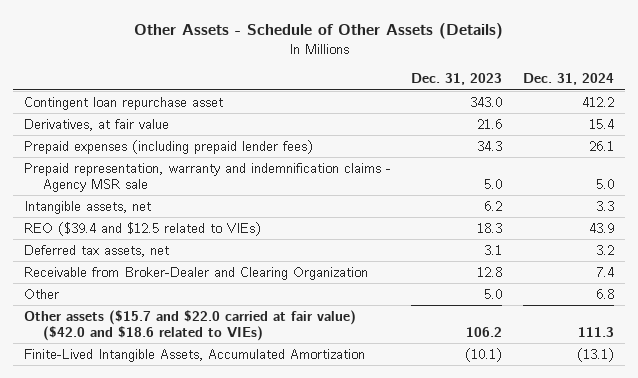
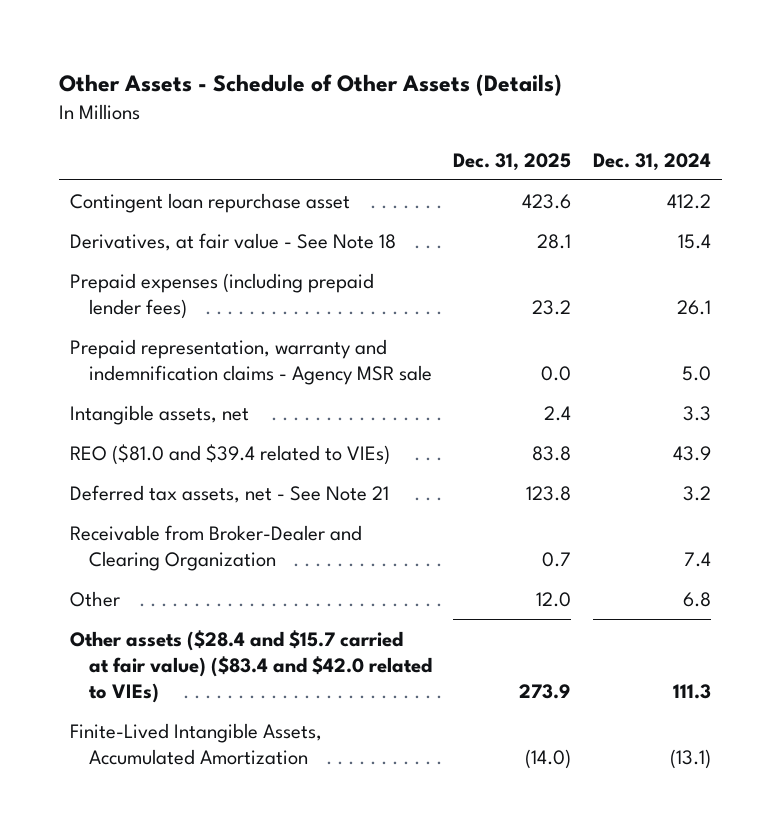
[411,73,503,86] Dec. 31, 2023 -> none
none -> [453,152,572,171] Dec. 31, 2025
[23,118,169,131] Derivatives, at fair value -> [70,232,397,251] Derivatives, at fair value - See Note 18
[23,221,261,236] REO ($39.4 and $12.5 related to VIEs) -> [70,443,391,465] REO ($81.0 and $39.4 related to VIEs)
[23,244,169,257] Deferred tax assets, net -> [70,484,390,503] Deferred tax assets, net - See Note 21
[23,309,356,342] Other assets ($15.7 and $22.0 carried at fair value) ($42.0 and $18.6 related to VIEs) -> [70,629,432,704] Other assets ($28.4 and $15.7 carried at fair value) ($83.4 and $42.0 related to VIEs)

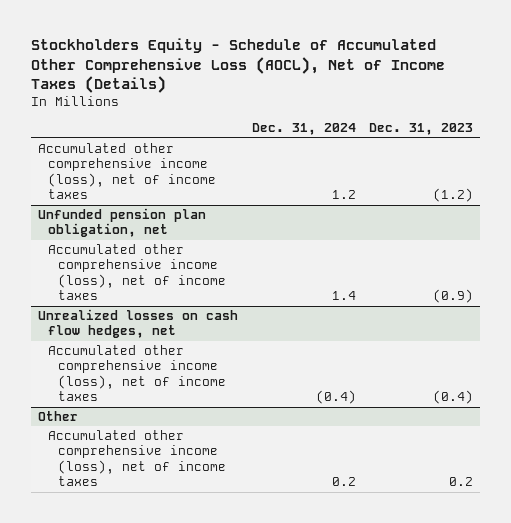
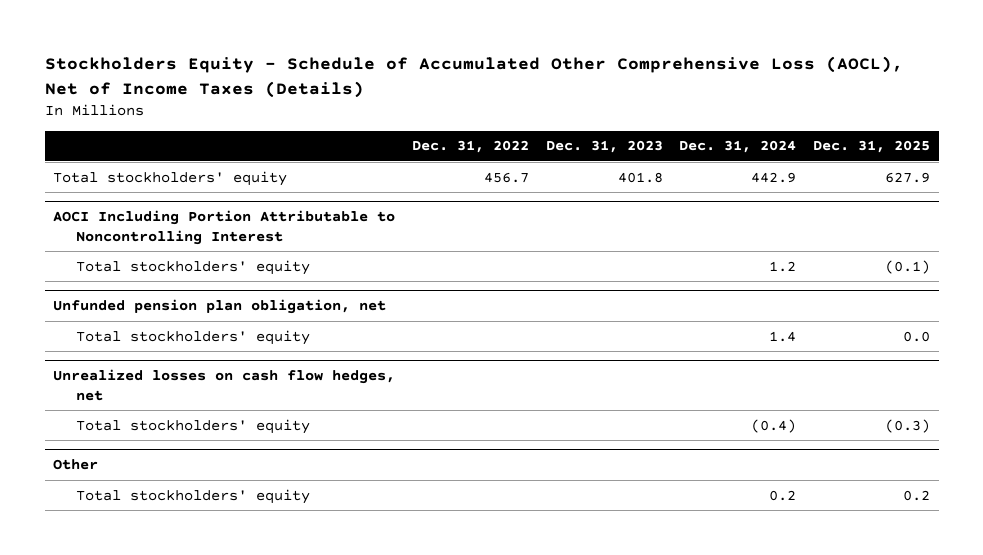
none -> [411,140,529,154] Dec. 31, 2022
none -> [813,140,931,154] Dec. 31, 2025
[37,142,216,200] Accumulated other comprehensive income (loss), net of income taxes -> none
none -> [53,170,288,186] Total stockholders' equity
none -> [53,210,396,245] AOCI Including Portion Attributable to Noncontrolling Interest
none -> [76,259,311,275] Total stockholders' equity
[47,243,226,301] Accumulated other comprehensive income (loss), net of income taxes -> none
none -> [76,329,311,345] Total stockholders' equity
[47,344,226,402] Accumulated other comprehensive income (loss), net of income taxes -> none
none -> [76,418,311,434] Total stockholders' equity
[47,429,226,487] Accumulated other comprehensive income (loss), net of income taxes -> none
none -> [76,488,311,504] Total stockholders' equity

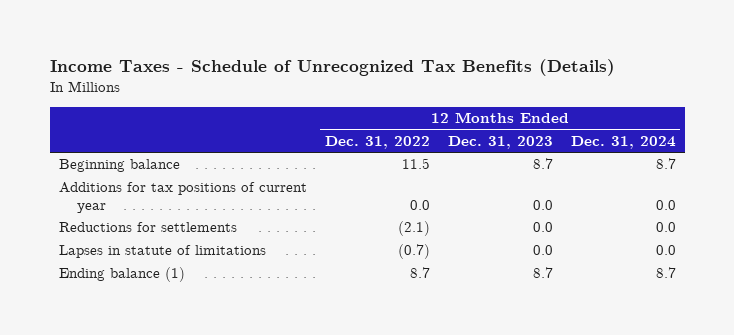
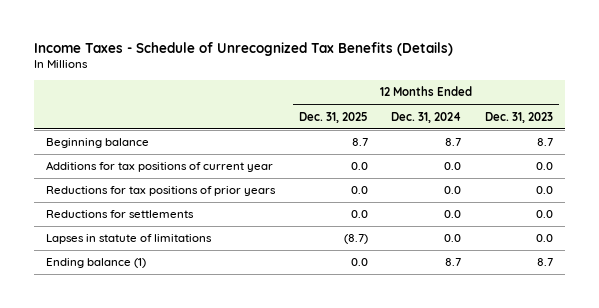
[324,135,430,149] Dec. 31, 2022 -> none
none -> [298,111,368,123] Dec. 31, 2025
none -> [46,186,277,197] Reductions for tax positions of prior years

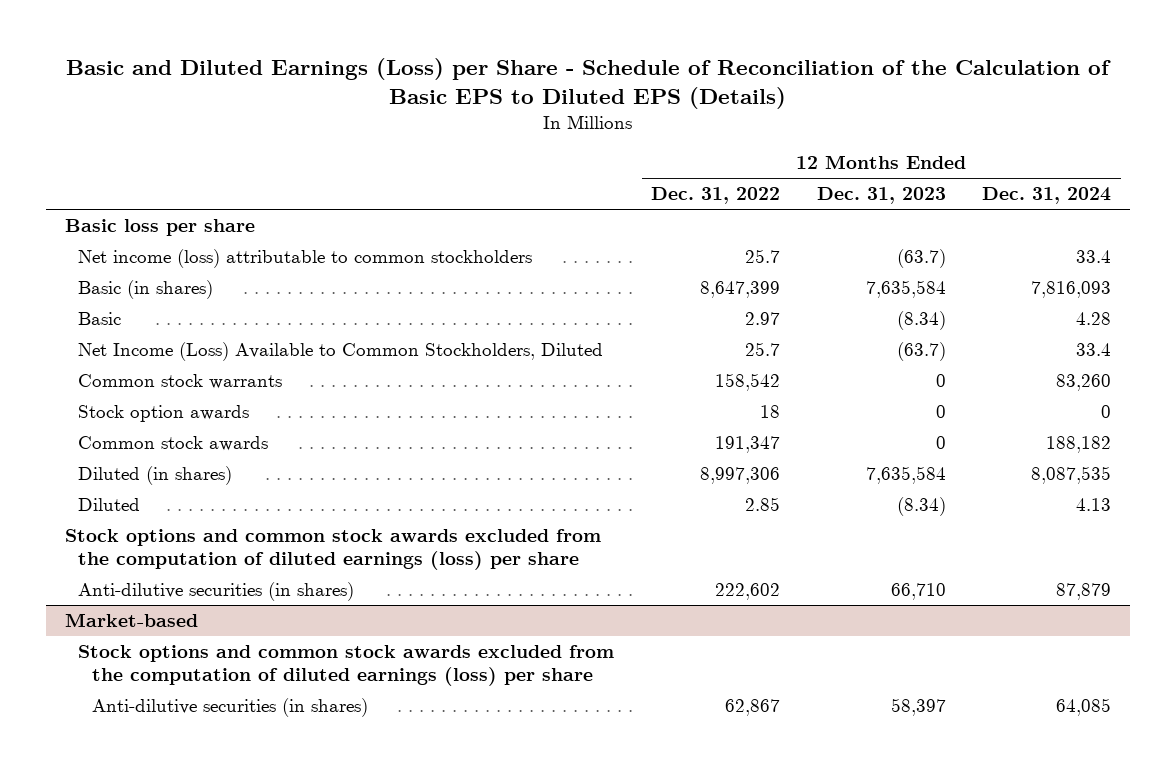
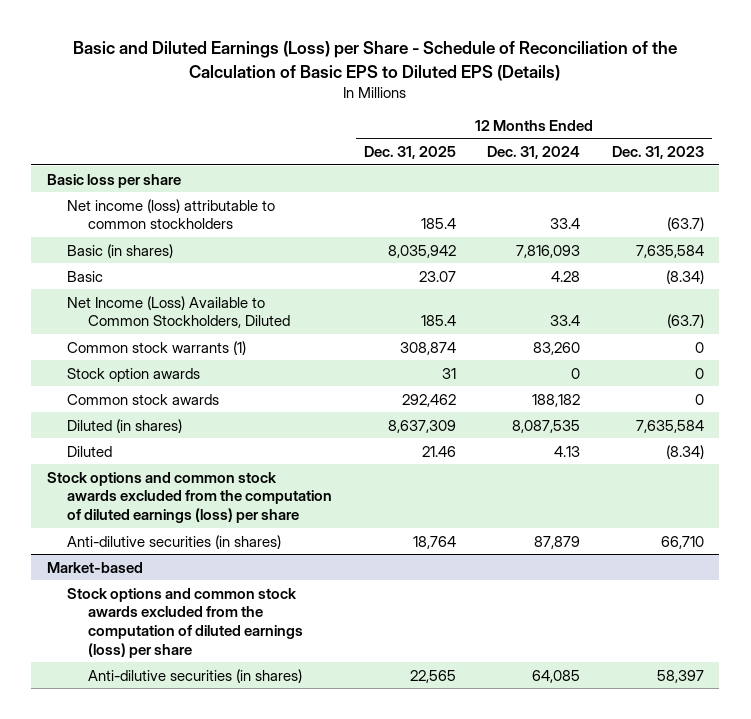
[650,187,780,205] Dec. 31, 2022 -> none
none -> [363,146,456,160] Dec. 31, 2025
[78,373,283,389] Common stock warrants -> [67,340,247,355] Common stock warrants (1)

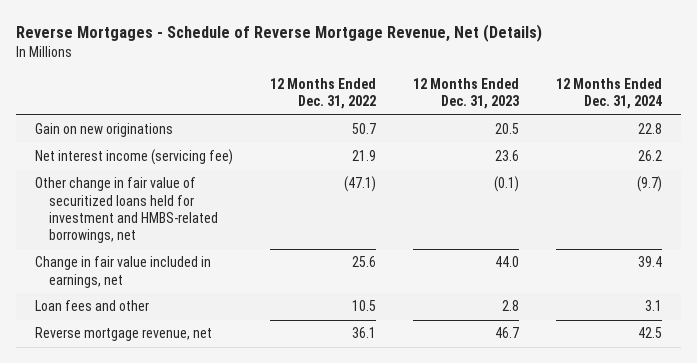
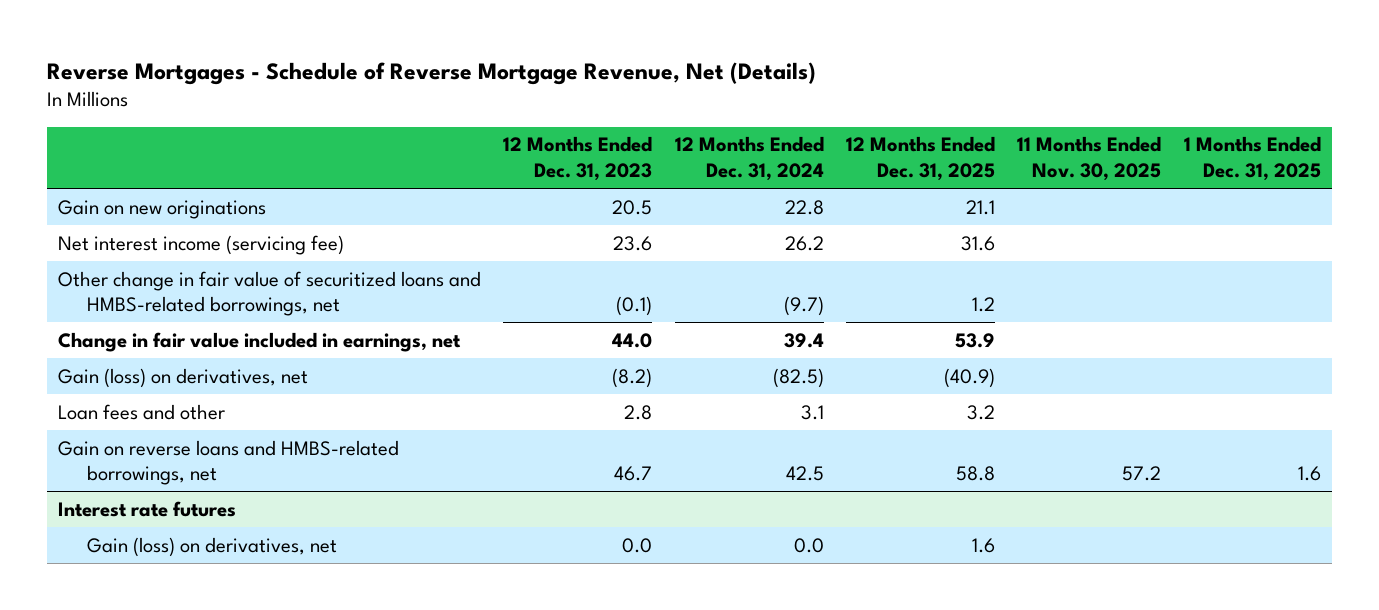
[269,78,376,110] 12 Months Ended Dec. 31, 2022 -> none
none -> [845,136,995,182] 12 Months Ended Dec. 31, 2025
none -> [1017,136,1162,182] 11 Months Ended Nov. 30, 2025
none -> [1183,136,1321,182] 1 Months Ended Dec. 31, 2025
[34,177,218,244] Other change in fair value of securitized loans held for investment and HMBS-related borrowings, net -> [57,270,481,317] Other change in fair value of securitized loans and HMBS-related borrowings, net
none -> [57,367,308,388] Gain (loss) on derivatives, net
[34,327,212,342] Reverse mortgage revenue, net -> [57,439,399,486] Gain on reverse loans and HMBS-related borrowings, net
none -> [57,500,236,517] Interest rate futures
none -> [87,536,338,557] Gain (loss) on derivatives, net

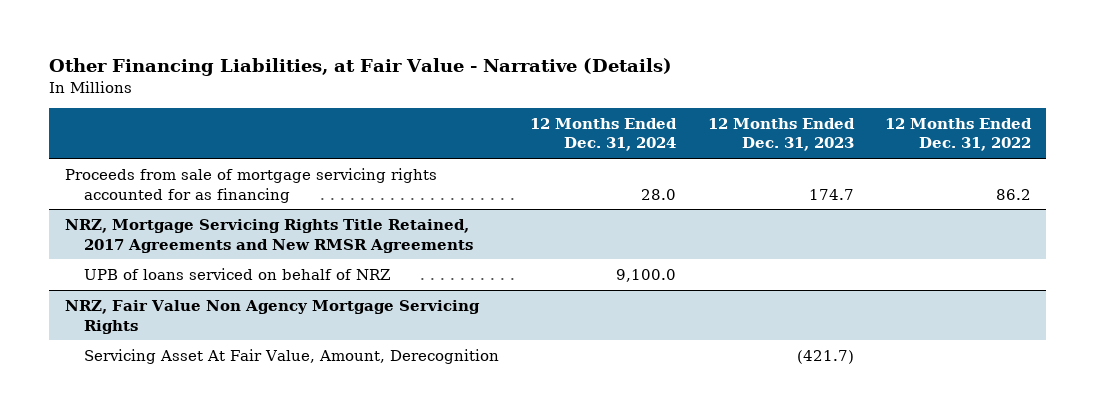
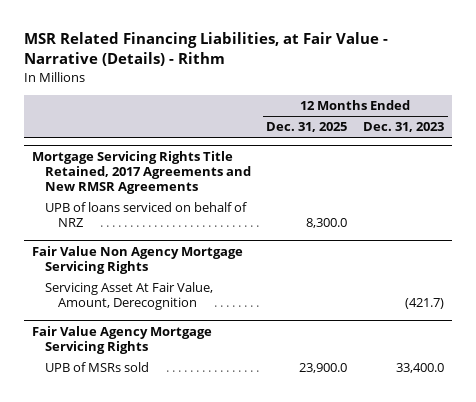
[48,58,672,77] Other Financing Liabilities, at Fair Value - Narrative (Details) -> [23,32,388,67] MSR Related Financing Liabilities, at Fair Value - Narrative (Details) - Rithm
[530,117,678,152] 12 Months Ended Dec. 31, 2024 -> none
[884,117,1032,152] 12 Months Ended Dec. 31, 2022 -> none
none -> [266,122,348,133] Dec. 31, 2025
[64,167,437,203] Proceeds from sale of mortgage servicing rights accounted for as financing -> none
[64,218,474,253] NRZ, Mortgage Servicing Rights Title Retained, 2017 Agreements and New RMSR Agreements -> [31,150,251,195] Mortgage Servicing Rights Title Retained, 2017 Agreements and New RMSR Agreements
[64,299,480,334] NRZ, Fair Value Non Agency Mortgage Servicing Rights -> [31,245,243,274] Fair Value Non Agency Mortgage Servicing Rights
none -> [31,325,212,354] Fair Value Agency Mortgage Servicing Rights
none -> [44,362,149,373] UPB of MSRs sold

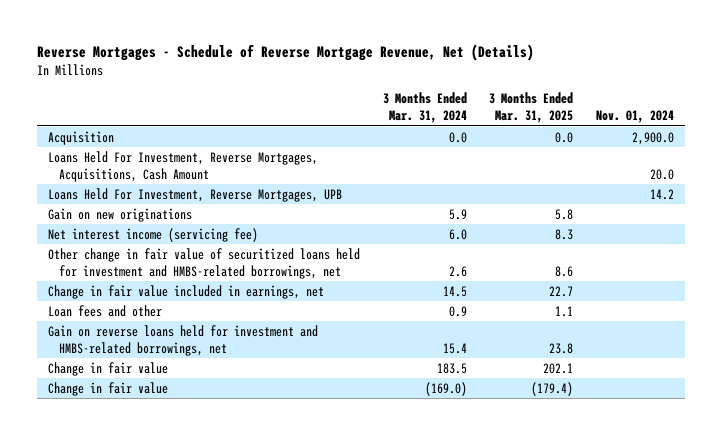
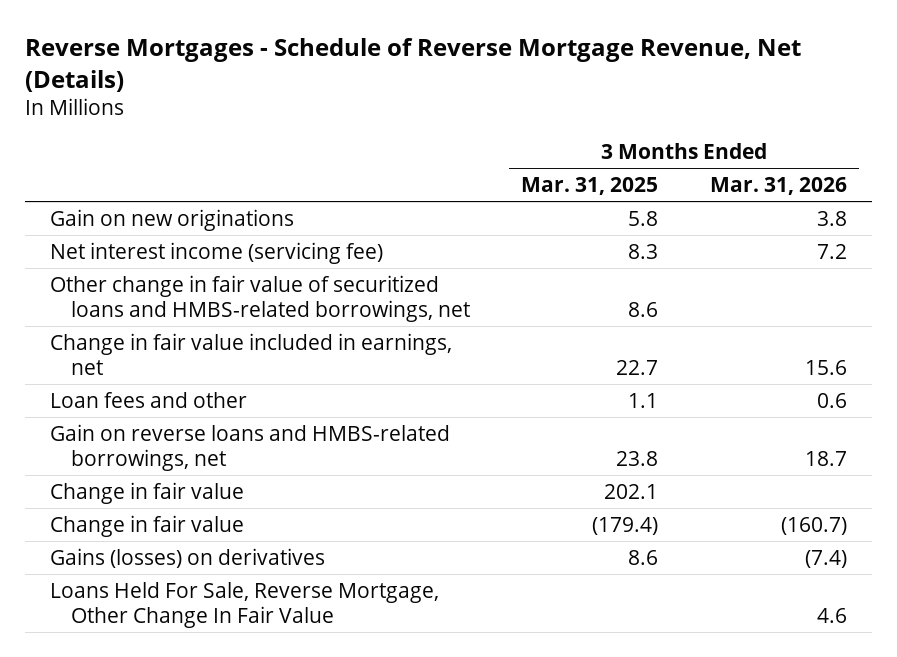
[382,92,467,124] 3 Months Ended Mar. 31, 2024 -> none
[596,110,675,124] Nov. 01, 2024 -> none
none -> [709,176,847,195] Mar. 31, 2026
[47,130,114,145] Acquisition -> none
[47,150,318,182] Loans Held For Investment, Reverse Mortgages, Acquisitions, Cash Amount -> none
[47,187,342,202] Loans Held For Investment, Reverse Mortgages, UPB -> none
[47,247,360,279] Other change in fair value of securitized loans held for investment and HMBS-related borrowings, net -> [50,274,471,322] Other change in fair value of securitized loans and HMBS-related borrowings, net
[47,324,318,356] Gain on reverse loans held for investment and HMBS-related borrowings, net -> [50,423,451,471] Gain on reverse loans and HMBS-related borrowings, net
none -> [50,547,326,568] Gains (losses) on derivatives
none -> [50,581,440,628] Loans Held For Sale, Reverse Mortgage, Other Change In Fair Value

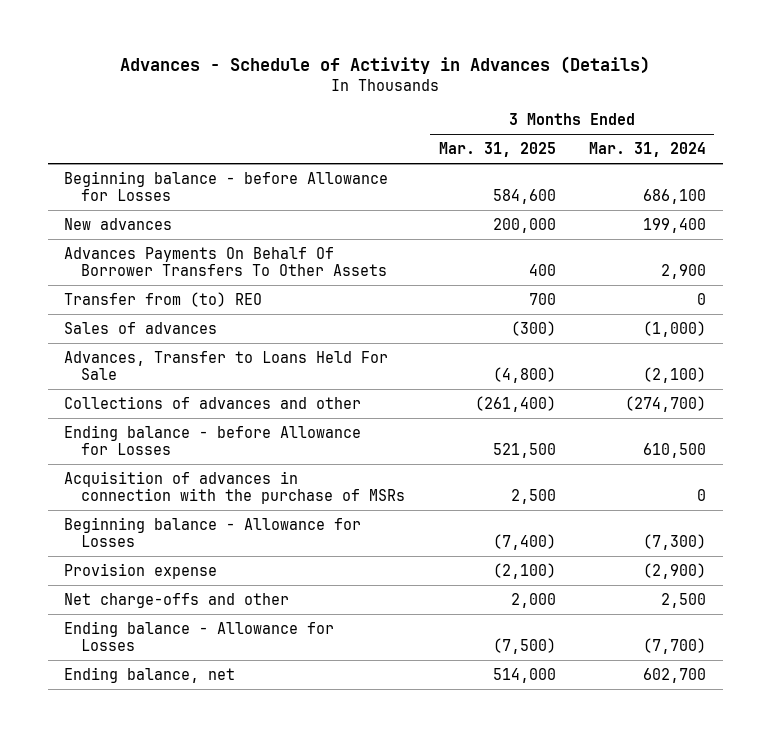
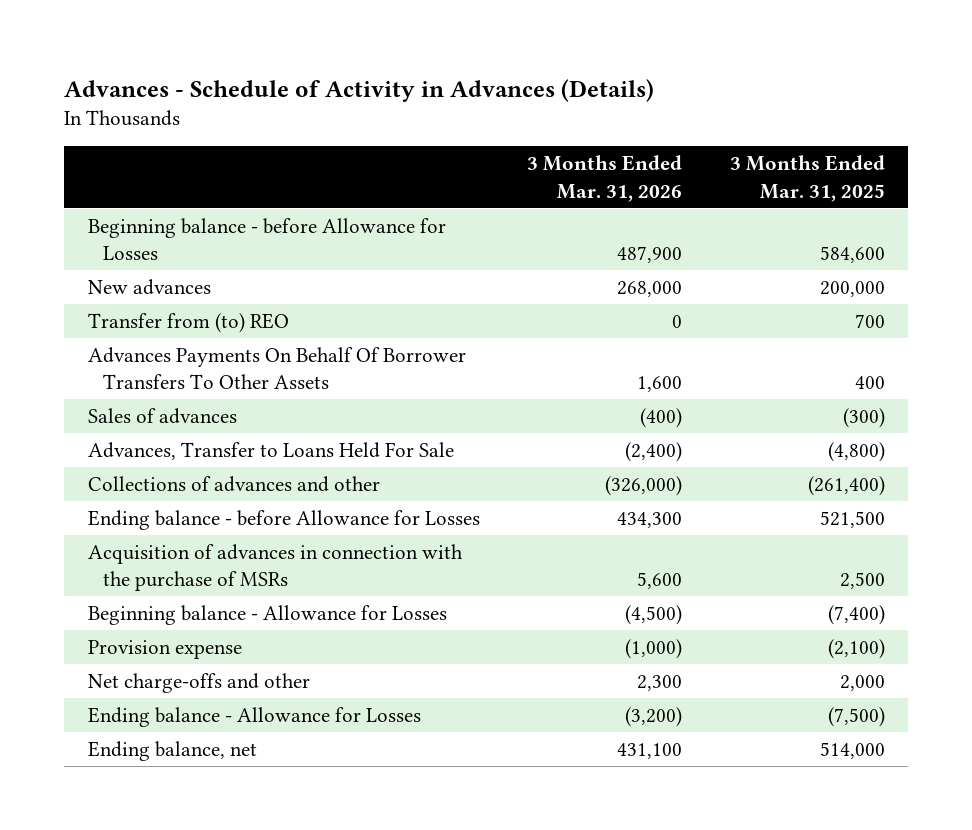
[589,142,707,158] Mar. 31, 2024 -> none
none -> [527,155,683,202] 3 Months Ended Mar. 31, 2026
[64,246,388,277] Advances Payments On Behalf Of Borrower Transfers To Other Assets -> [87,346,466,390] Advances Payments On Behalf Of Borrower Transfers To Other Assets

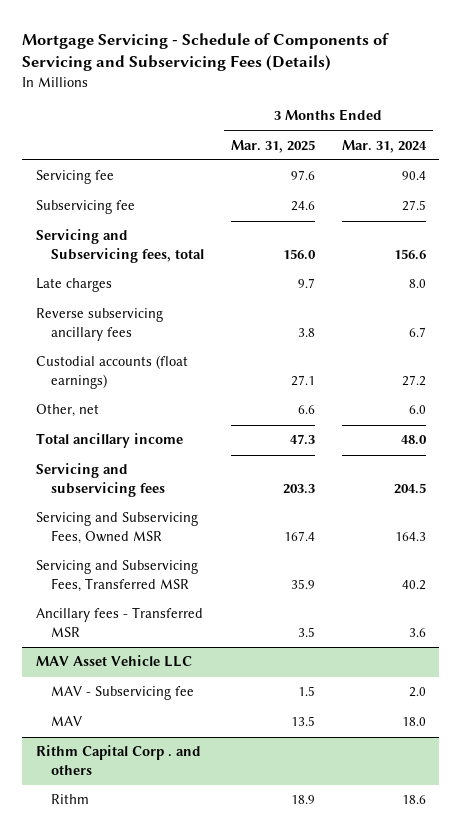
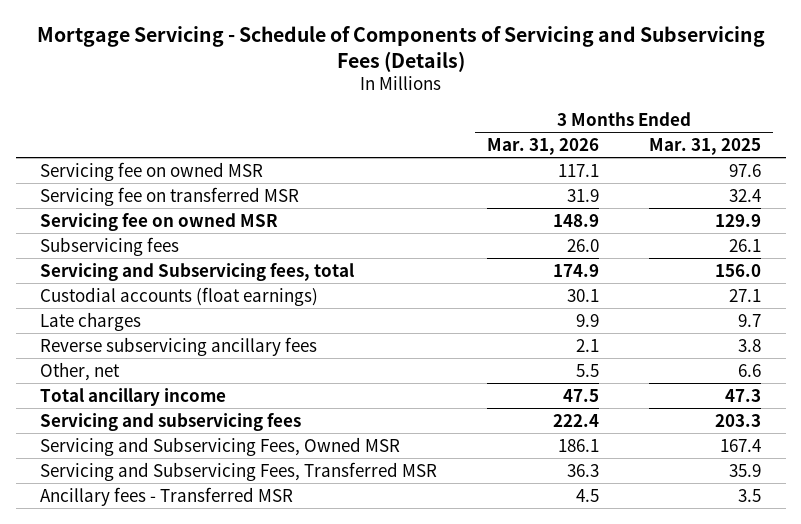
[341,139,427,153] Mar. 31, 2024 -> none
none -> [487,137,600,155] Mar. 31, 2026
none -> [40,161,264,181] Servicing fee on owned MSR
none -> [40,186,300,206] Servicing fee on transferred MSR
[35,170,114,185] Servicing fee -> [40,212,279,231] Servicing fee on owned MSR
[290,170,315,181] 97.6 -> [714,213,761,227] 129.9
[35,200,135,215] Subservicing fee -> [40,236,180,256] Subservicing fees
[290,201,315,212] 24.6 -> [728,238,761,252] 26.1
[35,355,188,390] Custodial accounts (float earnings) -> [40,286,319,306] Custodial accounts (float earnings)
[35,655,192,668] MAV Asset Vehicle LLC -> none
[50,686,194,701] MAV - Subservicing fee -> none
[50,716,82,727] MAV -> none
[35,745,201,776] Rithm Capital Corp . and others -> none
[50,794,89,805] Rithm -> none

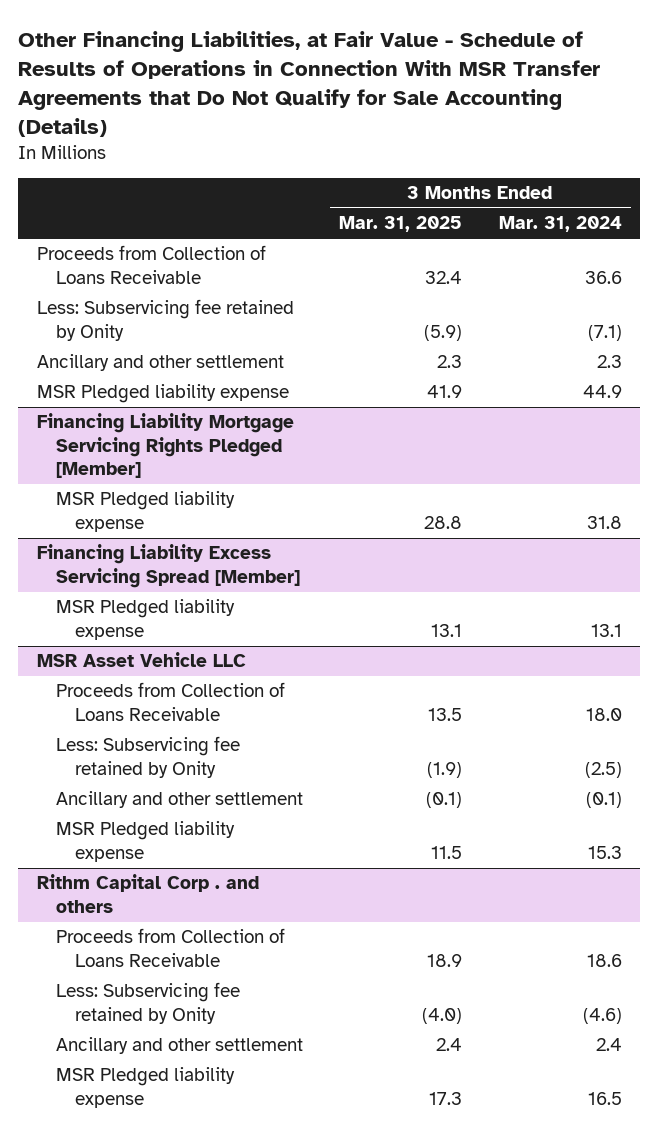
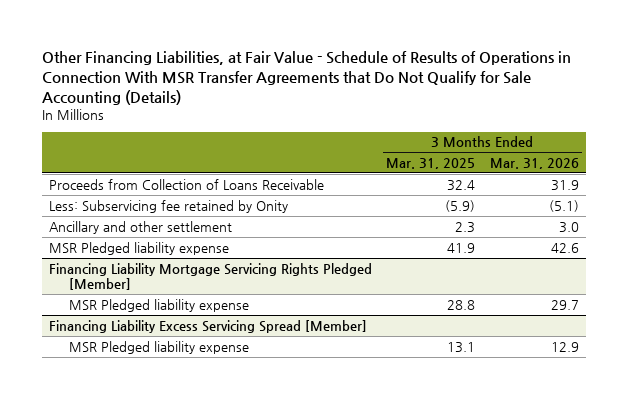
[498,216,622,233] Mar. 31, 2024 -> none
none -> [489,158,579,170] Mar. 31, 2026
[36,652,246,668] MSR Asset Vehicle LLC -> none
[55,682,285,721] Proceeds from Collection of Loans Receivable -> none
[55,736,240,778] Less: Subservicing fee retained by Onity -> none
[55,791,303,809] Ancillary and other settlement -> none
[55,821,235,862] MSR Pledged liability expense -> none
[36,874,259,913] Rithm Capital Corp . and others -> none
[55,928,285,967] Proceeds from Collection of Loans Receivable -> none
[55,982,240,1024] Less: Subservicing fee retained by Onity -> none
[55,1037,303,1055] Ancillary and other settlement -> none
[55,1067,235,1108] MSR Pledged liability expense -> none

